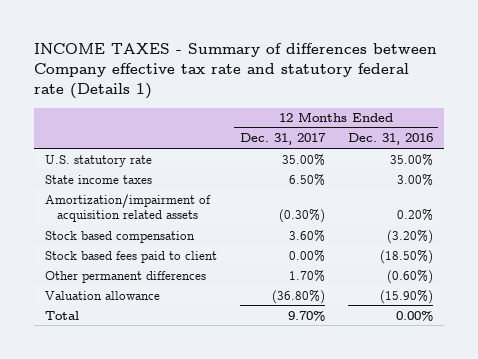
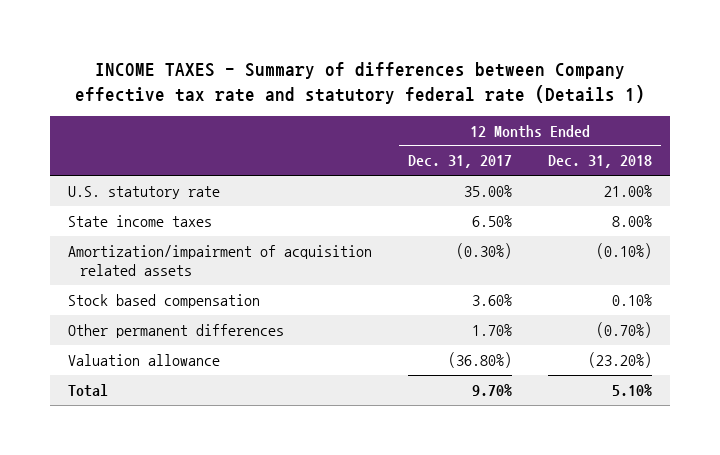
[347,133,433,146] Dec. 31, 2016 -> none
none -> [547,155,652,169] Dec. 31, 2018
[45,250,218,263] Stock based fees paid to client -> none

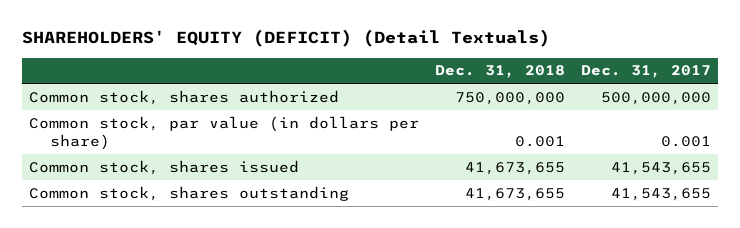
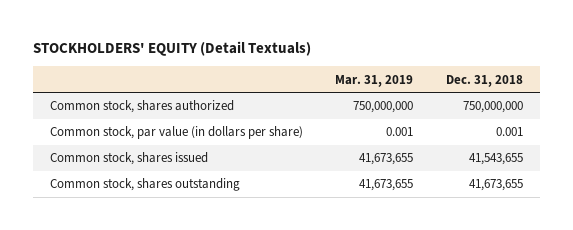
[21,29,550,48] SHAREHOLDERS' EQUITY (DEFICIT) (Detail Textuals) -> [33,41,312,57] STOCKHOLDERS' EQUITY (Detail Textuals)
[580,65,711,79] Dec. 31, 2017 -> none
none -> [335,74,414,87] Mar. 31, 2019
[464,161,565,175] 41,673,655 -> [469,153,524,166] 41,543,655

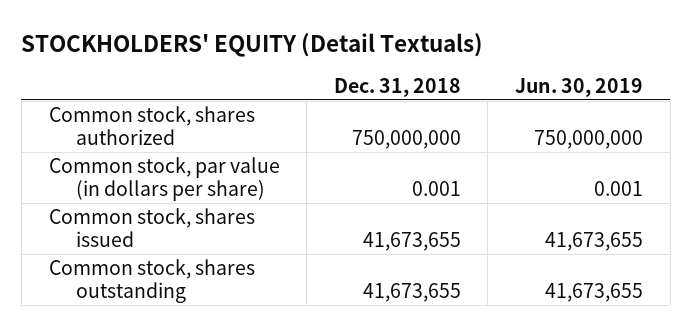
[335,74,414,87] Mar. 31, 2019 -> none
none -> [514,78,643,98] Jun. 30, 2019
[469,153,524,166] 41,543,655 -> [362,232,461,252] 41,673,655

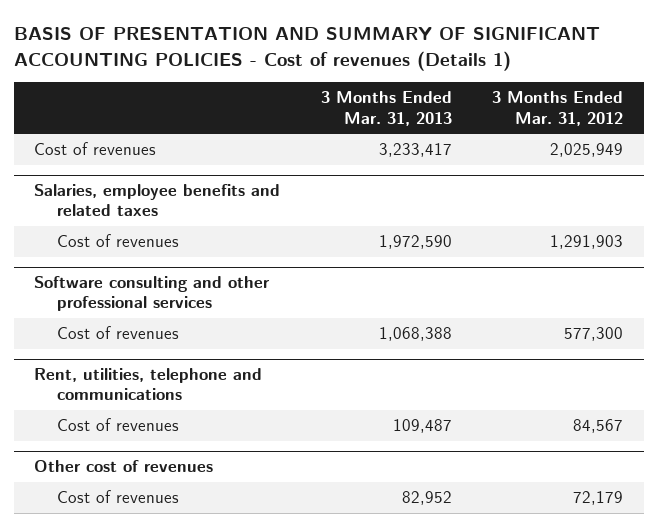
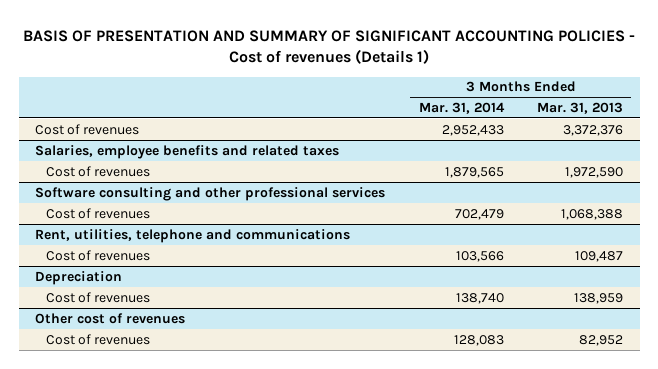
[492,91,624,126] 3 Months Ended Mar. 31, 2012 -> none
none -> [418,101,505,114] Mar. 31, 2014
[378,143,452,158] 3,233,417 -> [562,124,623,136] 3,372,376
none -> [35,270,123,285] Depreciation
none -> [46,291,151,303] Cost of revenues

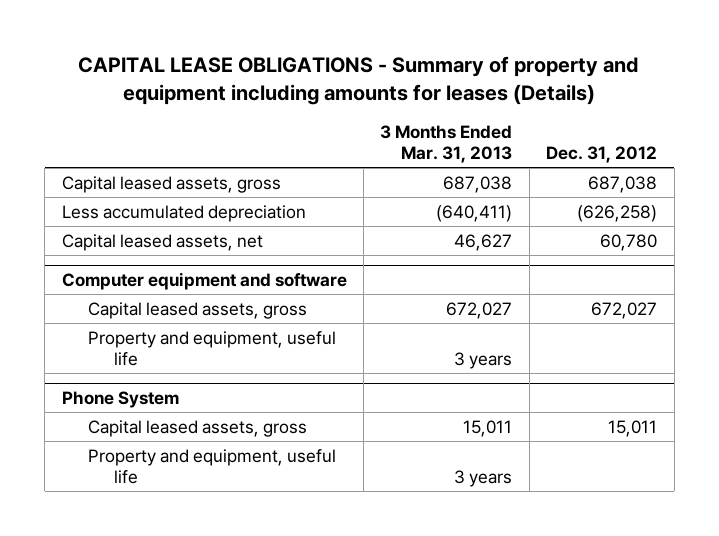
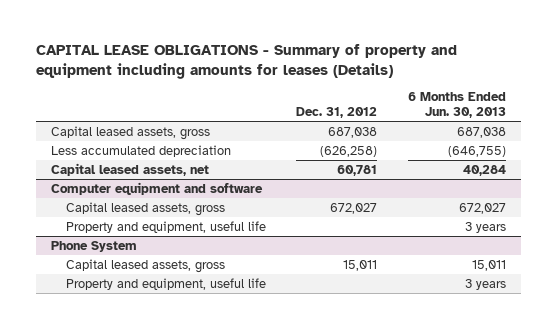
[380,125,513,164] 3 Months Ended Mar. 31, 2013 -> none
none -> [407,92,506,119] 6 Months Ended Jun. 30, 2013
[600,233,658,251] 60,780 -> [337,164,378,176] 60,781

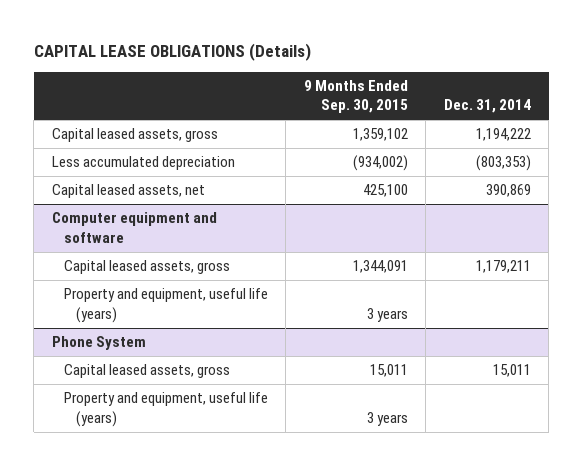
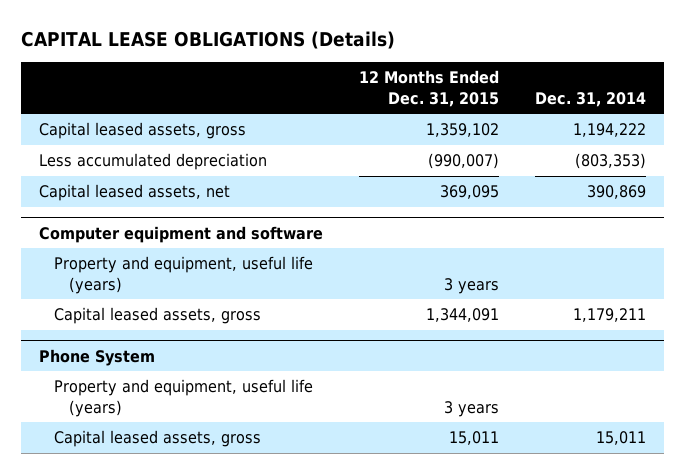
[303,80,408,114] 9 Months Ended Sep. 30, 2015 -> none
none -> [358,70,499,107] 12 Months Ended Dec. 31, 2015
[63,260,230,275] Capital leased assets, gross -> [54,307,262,325] Capital leased assets, gross
[63,364,230,379] Capital leased assets, gross -> [54,430,262,448] Capital leased assets, gross

